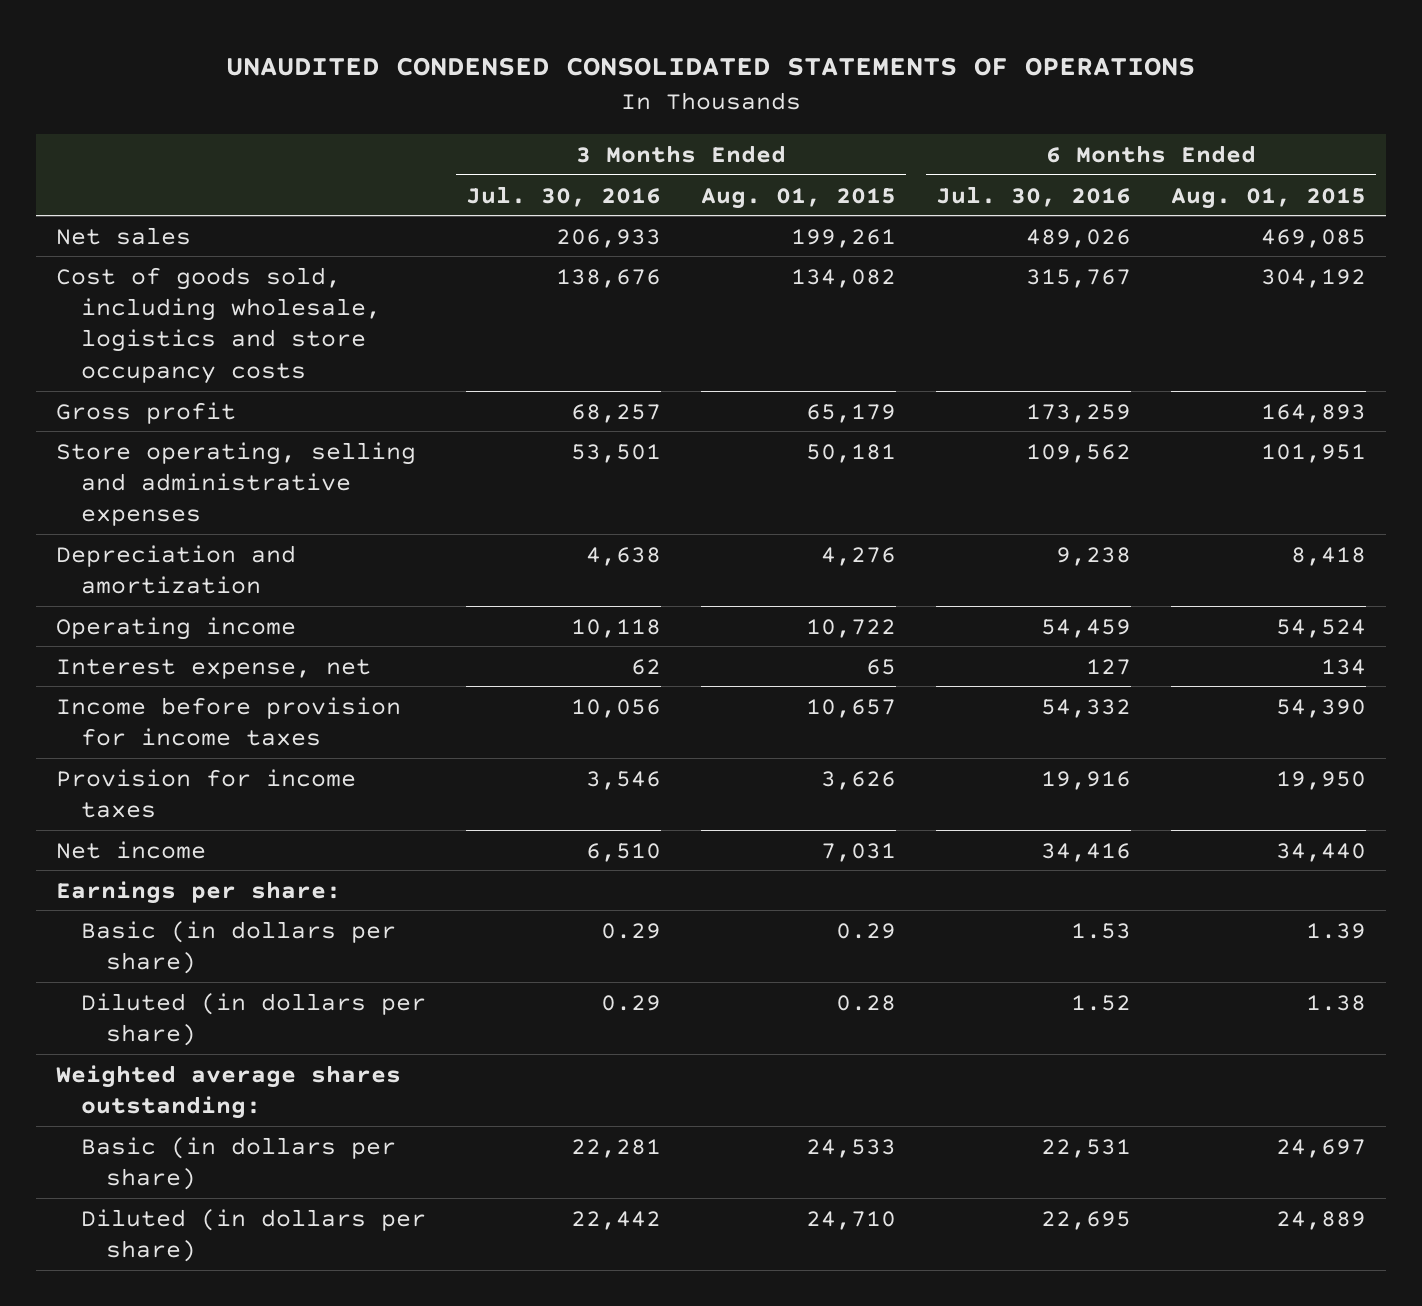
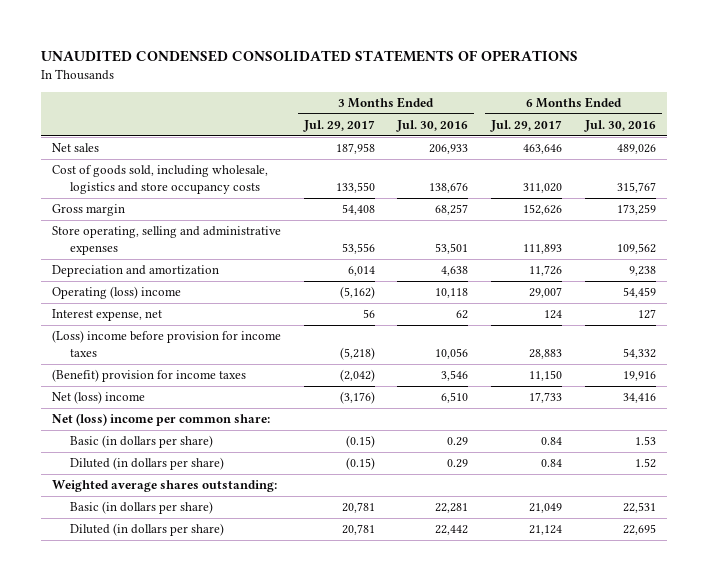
[700,187,896,209] Aug. 01, 2015 -> none
[1170,187,1366,209] Aug. 01, 2015 -> none
none -> [302,119,375,132] Jul. 29, 2017
none -> [490,119,563,132] Jul. 29, 2017
[56,401,237,424] Gross profit -> [51,204,125,217] Gross margin
[56,616,297,640] Operating income -> [51,286,181,300] Operating (loss) income
[56,696,402,747] Income before provision for income taxes -> [51,330,281,358] (Loss) income before provision for income taxes
[56,768,357,819] Provision for income taxes -> [51,369,246,383] (Benefit) provision for income taxes
[56,840,207,859] Net income -> [51,391,145,405] Net (loss) income
[56,880,342,904] Earnings per share: -> [51,413,270,427] Net (loss) income per common share:

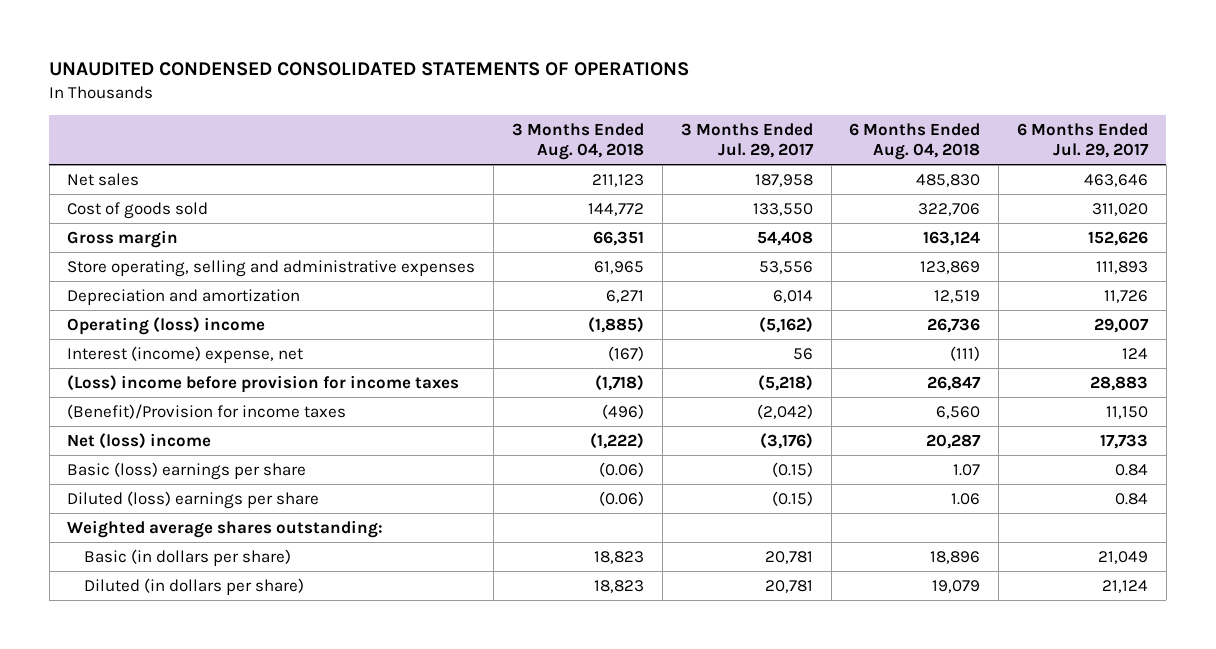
[396,119,469,132] Jul. 30, 2016 -> none
[583,119,656,132] Jul. 30, 2016 -> none
none -> [512,122,645,160] 3 Months Ended Aug. 04, 2018
none -> [849,122,981,160] 6 Months Ended Aug. 04, 2018
[51,165,268,195] Cost of goods sold, including wholesale, logistics and store occupancy costs -> [67,201,209,219] Cost of goods sold
[51,309,162,322] Interest expense, net -> [67,345,304,363] Interest (income) expense, net
[51,369,246,383] (Benefit) provision for income taxes -> [67,403,347,419] (Benefit)/Provision for income taxes
[51,413,270,427] Net (loss) income per common share: -> none
[69,435,213,449] Basic (in dollars per share) -> [67,461,307,480] Basic (loss) earnings per share
[69,457,224,471] Diluted (in dollars per share) -> [67,490,320,509] Diluted (loss) earnings per share

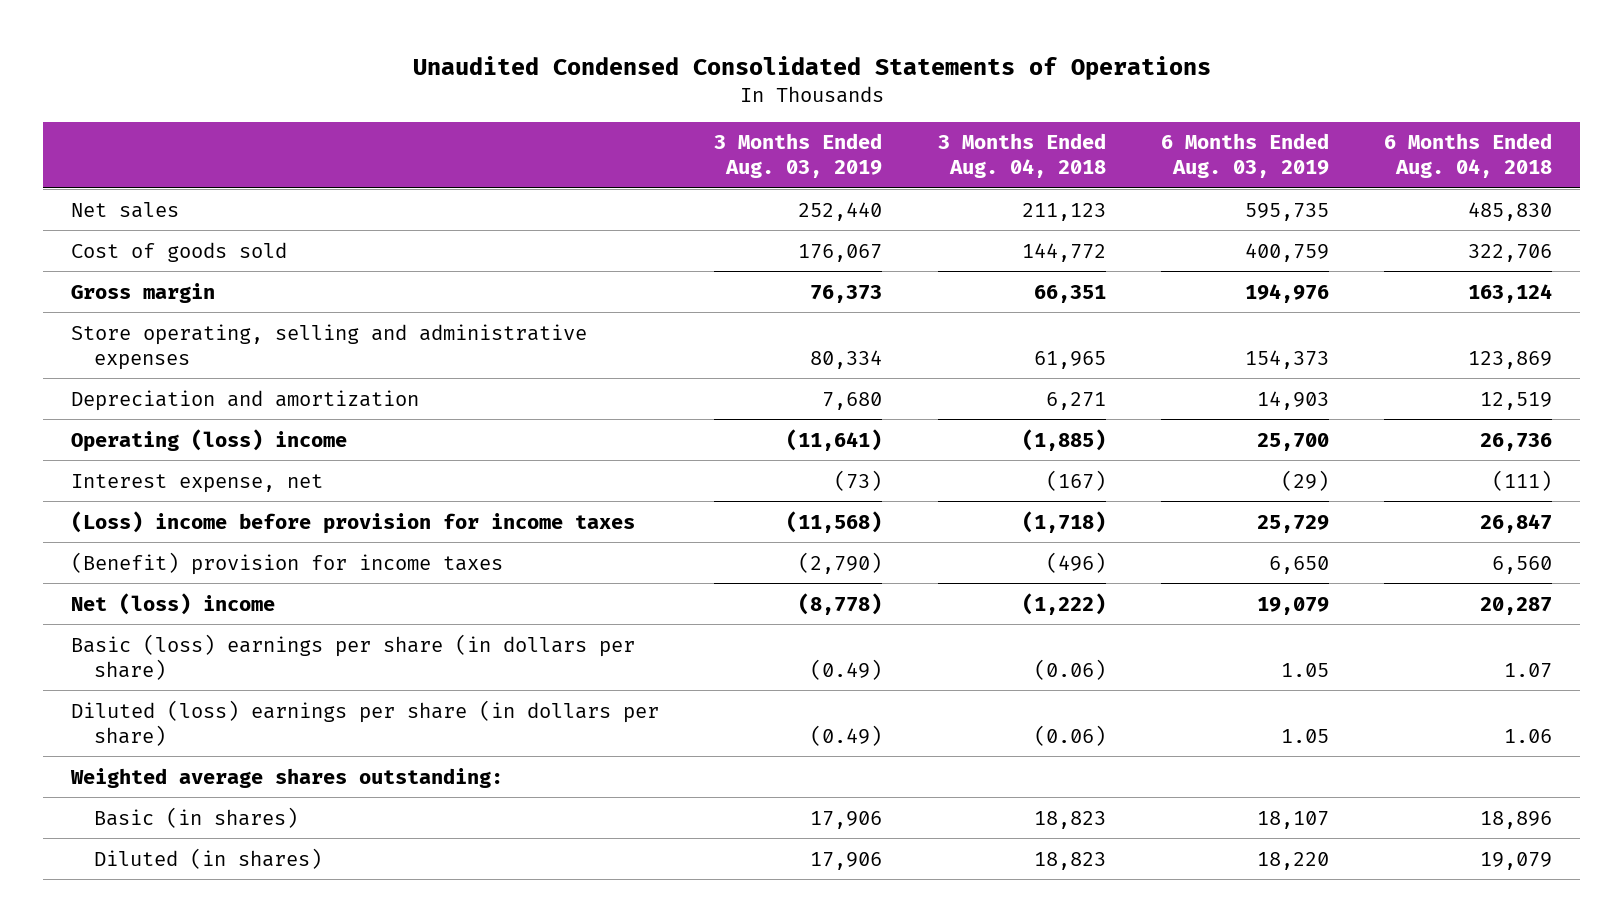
[49,62,690,77] UNAUDITED CONDENSED CONSOLIDATED STATEMENTS OF OPERATIONS -> [412,55,1211,80] Unaudited Condensed Consolidated Statements of Operations
[680,122,814,158] 3 Months Ended Jul. 29, 2017 -> none
[1017,122,1150,158] 6 Months Ended Jul. 29, 2017 -> none
none -> [714,133,883,179] 3 Months Ended Aug. 03, 2019
none -> [1161,133,1330,179] 6 Months Ended Aug. 03, 2019
[67,345,304,363] Interest (income) expense, net -> [70,473,323,493] Interest expense, net
[67,403,347,419] (Benefit)/Provision for income taxes -> [70,551,503,575] (Benefit) provision for income taxes
[67,461,307,480] Basic (loss) earnings per share -> [70,633,635,680] Basic (loss) earnings per share (in dollars per share)
[67,490,320,509] Diluted (loss) earnings per share -> [70,699,659,746] Diluted (loss) earnings per share (in dollars per share)
[83,548,291,566] Basic (in dollars per share) -> [93,806,298,828] Basic (in shares)
[83,577,304,595] Diluted (in dollars per share) -> [93,847,322,869] Diluted (in shares)

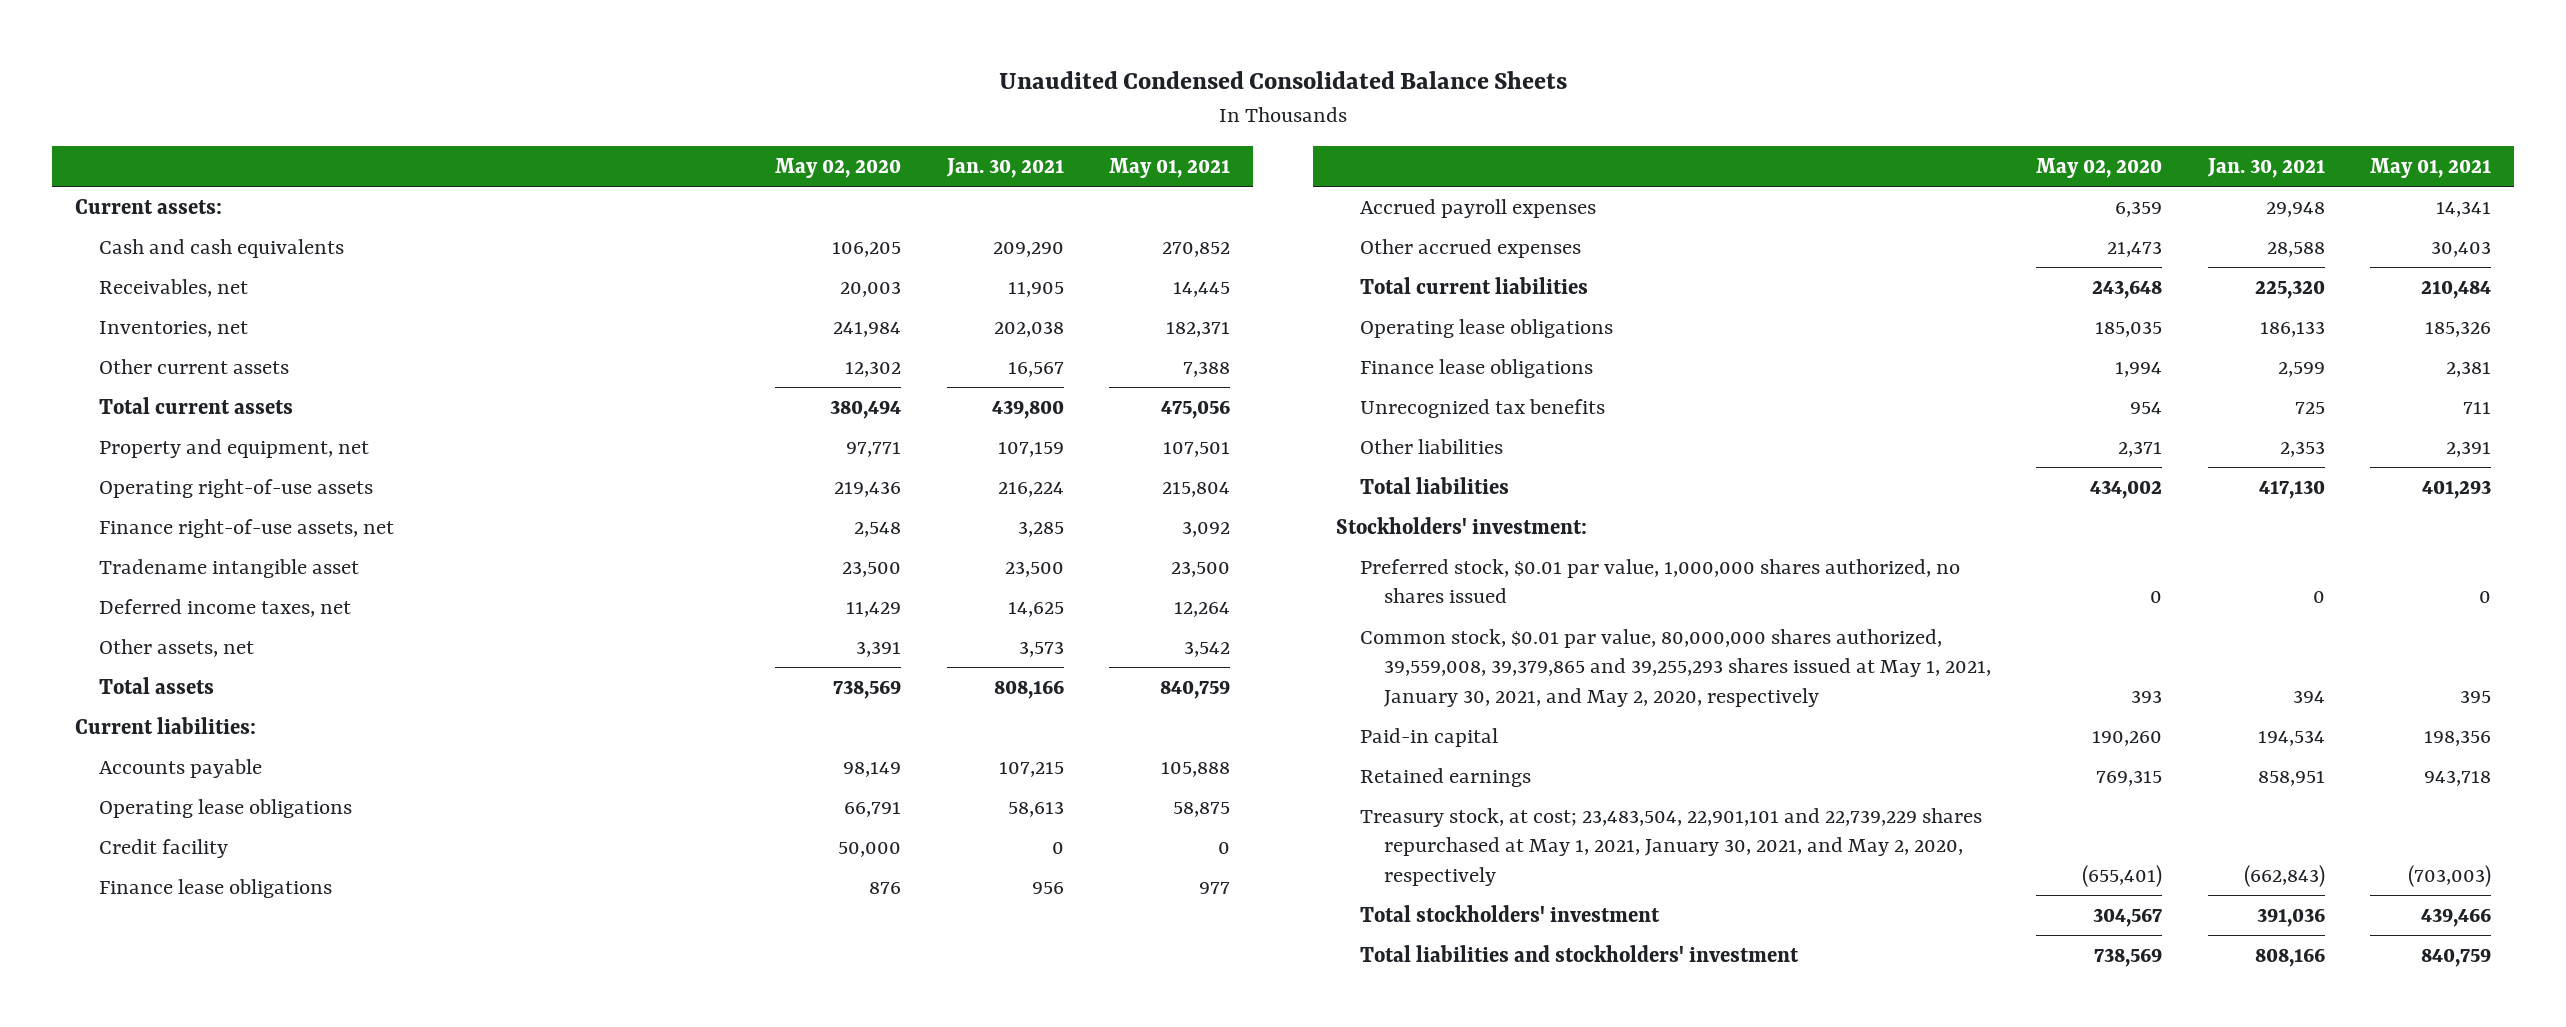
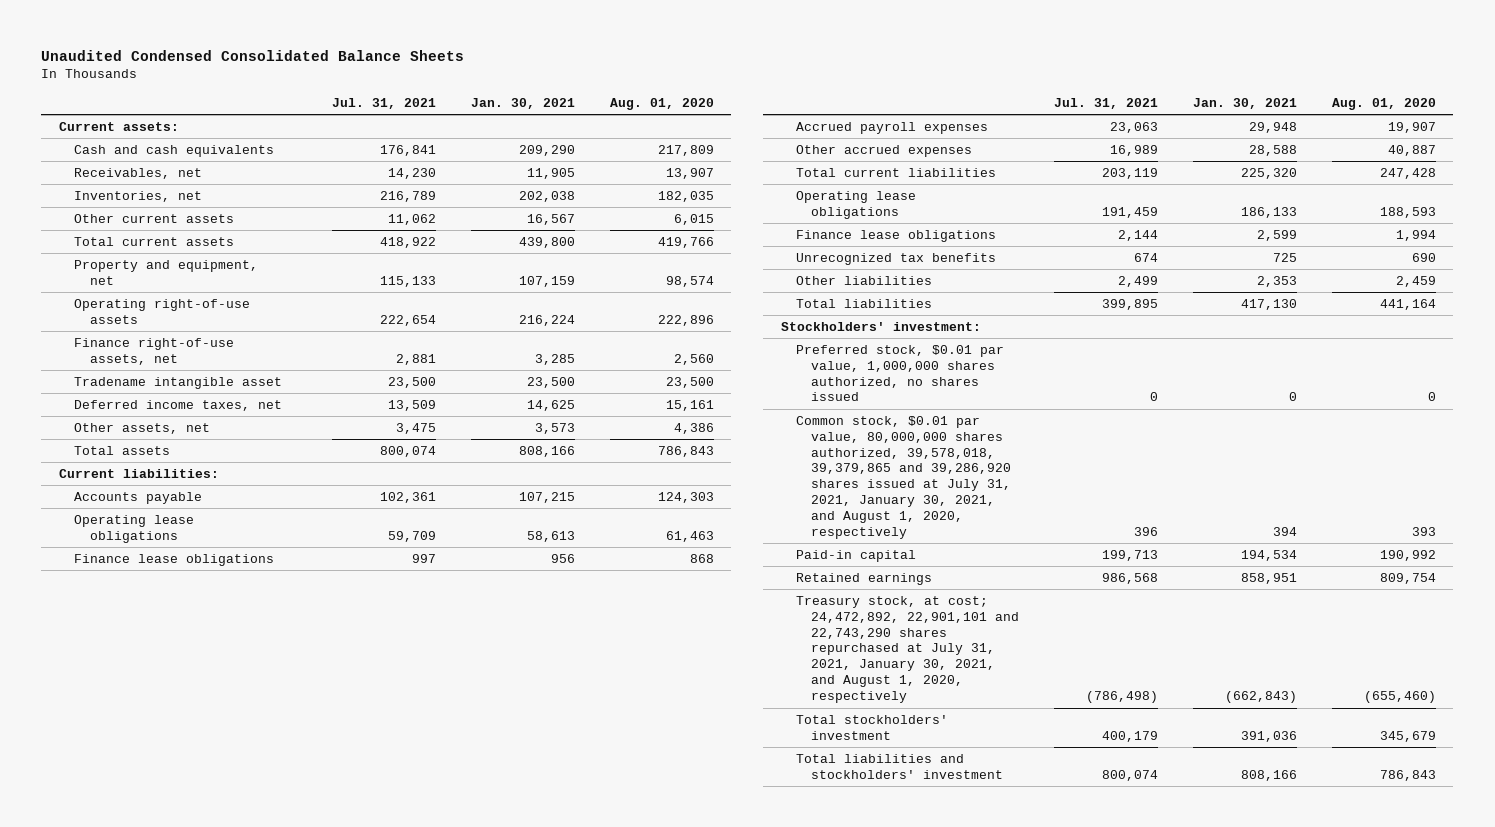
[775,157,902,178] May 02, 2020 -> none
[1109,157,1231,178] May 01, 2021 -> none
none -> [332,97,437,109] Jul. 31, 2021
none -> [610,97,715,110] Aug. 01, 2020
[98,838,228,858] Credit facility -> none
[1359,628,1991,708] Common stock, $0.01 par value, 80,000,000 shares authorized, 39,559,008, 39,379,865 and 39,255,293 shares issued at May 1, 2021, January 30, 2021, and May 2, 2020, respectively -> [796,415,1012,540] Common stock, $0.01 par value, 80,000,000 shares authorized, 39,578,018, 39,379,865 and 39,286,920 shares issued at July 31, 2021, January 30, 2021, and August 1, 2020, respectively
[1359,807,1982,887] Treasury stock, at cost; 23,483,504, 22,901,101 and 22,739,229 shares repurchased at May 1, 2021, January 30, 2021, and May 2, 2020, respectively -> [796,595,1020,704] Treasury stock, at cost; 24,472,892, 22,901,101 and 22,743,290 shares repurchased at July 31, 2021, January 30, 2021, and August 1, 2020, respectively

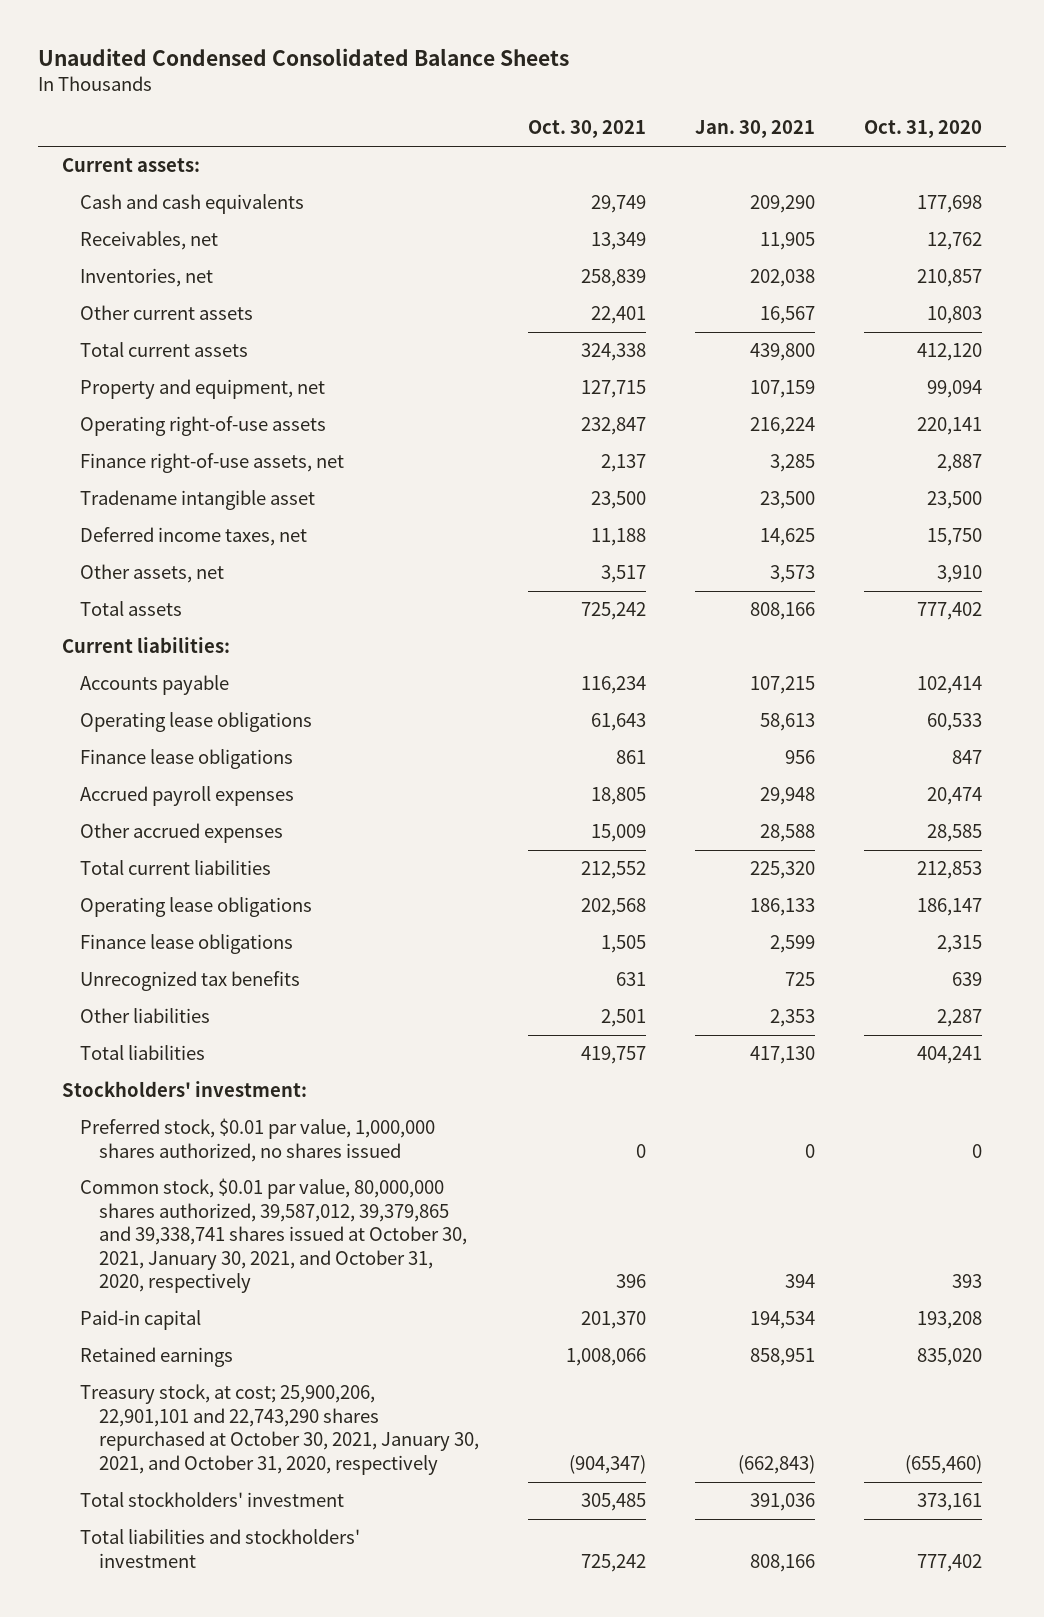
[332,97,437,109] Jul. 31, 2021 -> none
[610,97,715,110] Aug. 01, 2020 -> none
none -> [527,120,646,139] Oct. 30, 2021
none -> [863,120,982,139] Oct. 31, 2020
[796,415,1012,540] Common stock, $0.01 par value, 80,000,000 shares authorized, 39,578,018, 39,379,865 and 39,286,920 shares issued at July 31, 2021, January 30, 2021, and August 1, 2020, respectively -> [80,1178,467,1294] Common stock, $0.01 par value, 80,000,000 shares authorized, 39,587,012, 39,379,865 and 39,338,741 shares issued at October 30, 2021, January 30, 2021, and October 31, 2020, respectively
[796,595,1020,704] Treasury stock, at cost; 24,472,892, 22,901,101 and 22,743,290 shares repurchased at July 31, 2021, January 30, 2021, and August 1, 2020, respectively -> [80,1384,479,1475] Treasury stock, at cost; 25,900,206, 22,901,101 and 22,743,290 shares repurchased at October 30, 2021, January 30, 2021, and October 31, 2020, respectively

